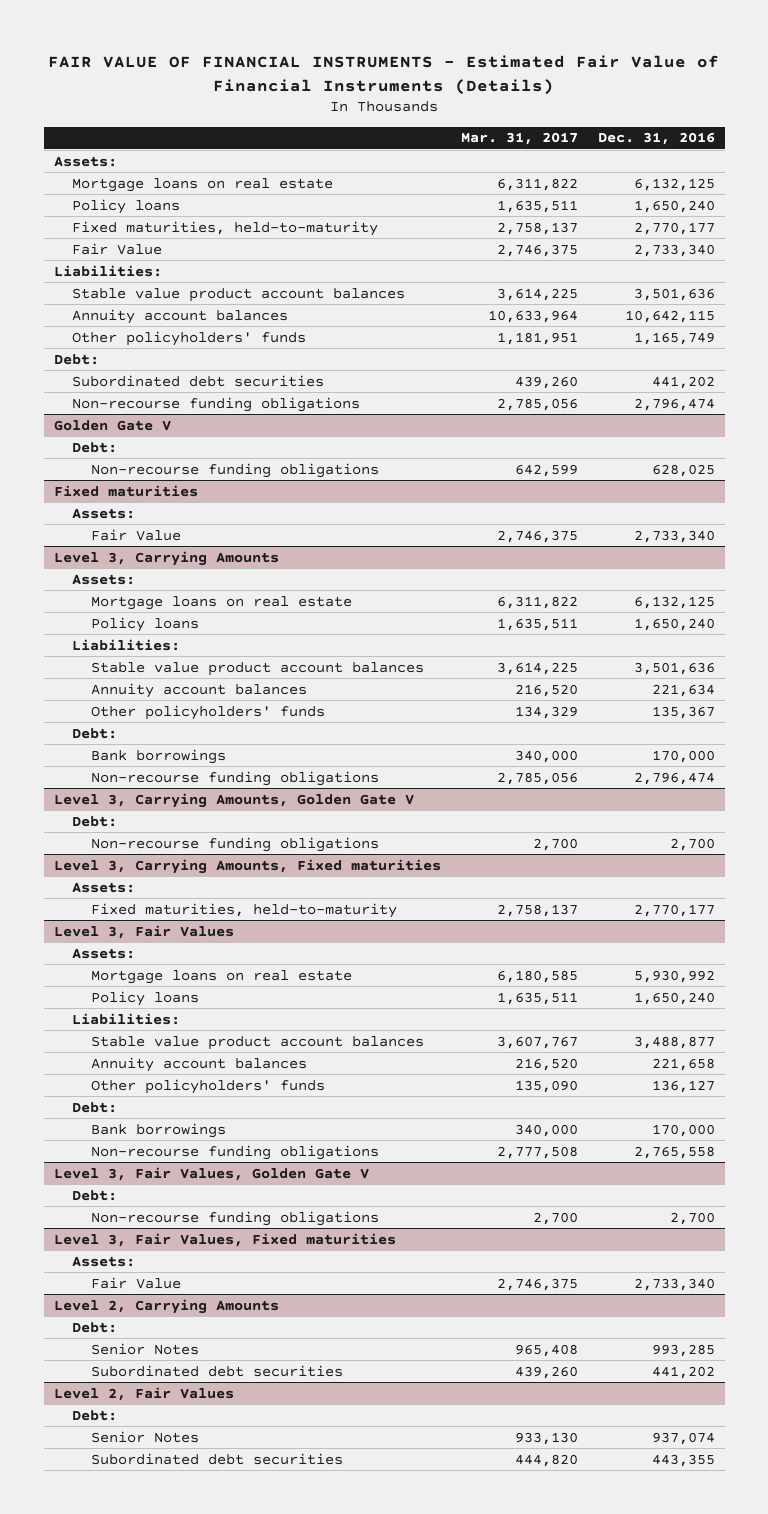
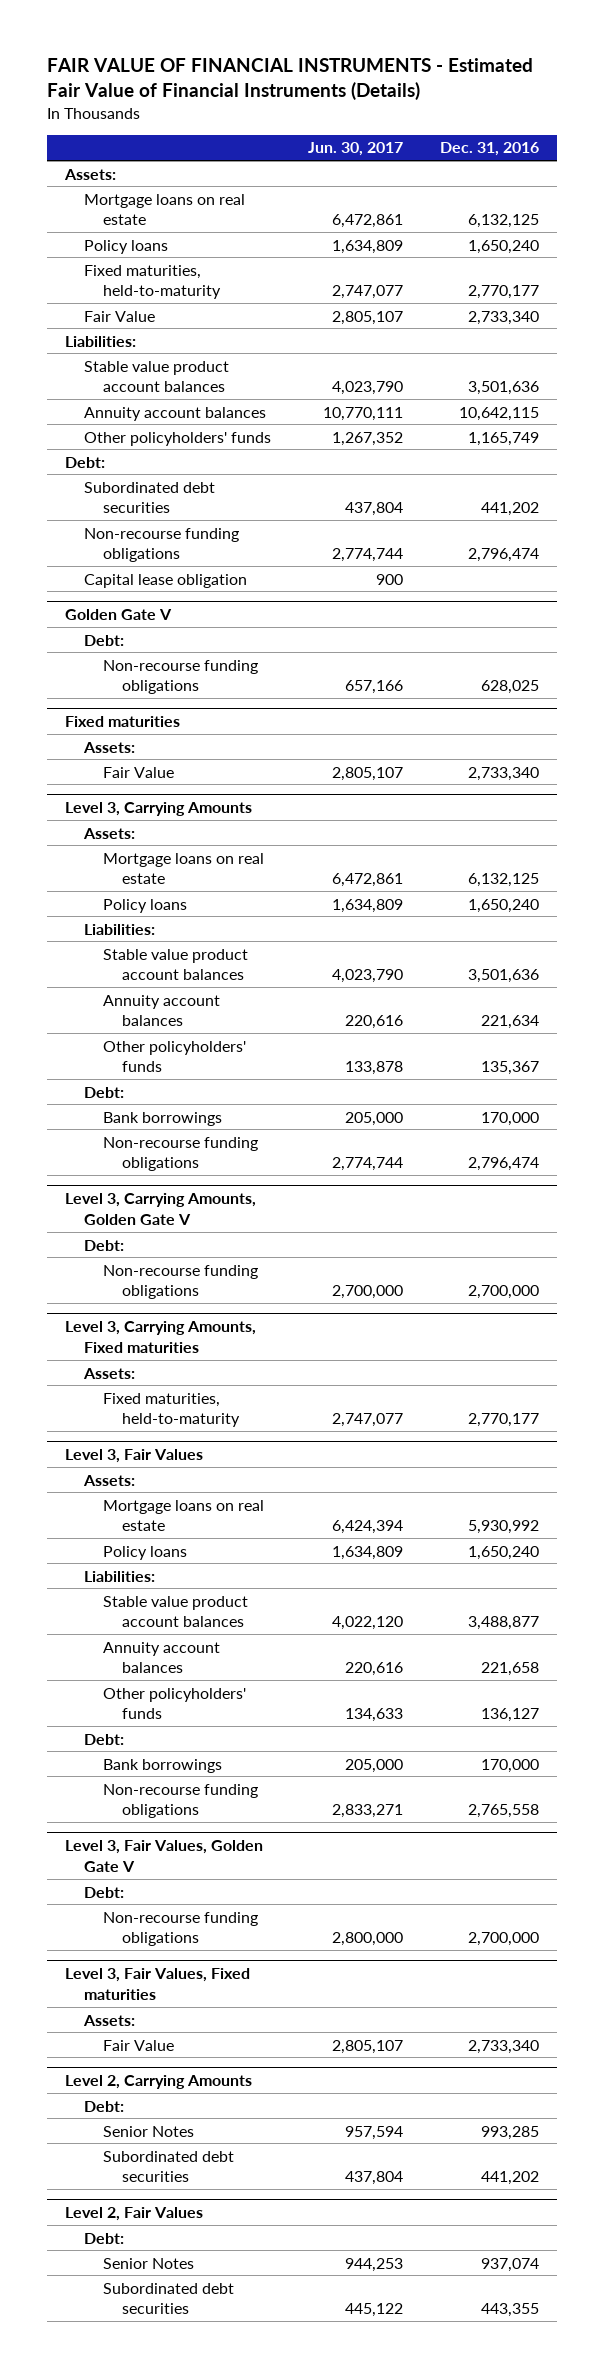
[460,132,578,146] Mar. 31, 2017 -> none
none -> [307,142,403,157] Jun. 30, 2017
none -> [83,573,247,588] Capital lease obligation
[669,837,715,851] 2,700 -> [467,1285,539,1300] 2,700,000
[669,1211,715,1225] 2,700 -> [467,1932,539,1947] 2,700,000

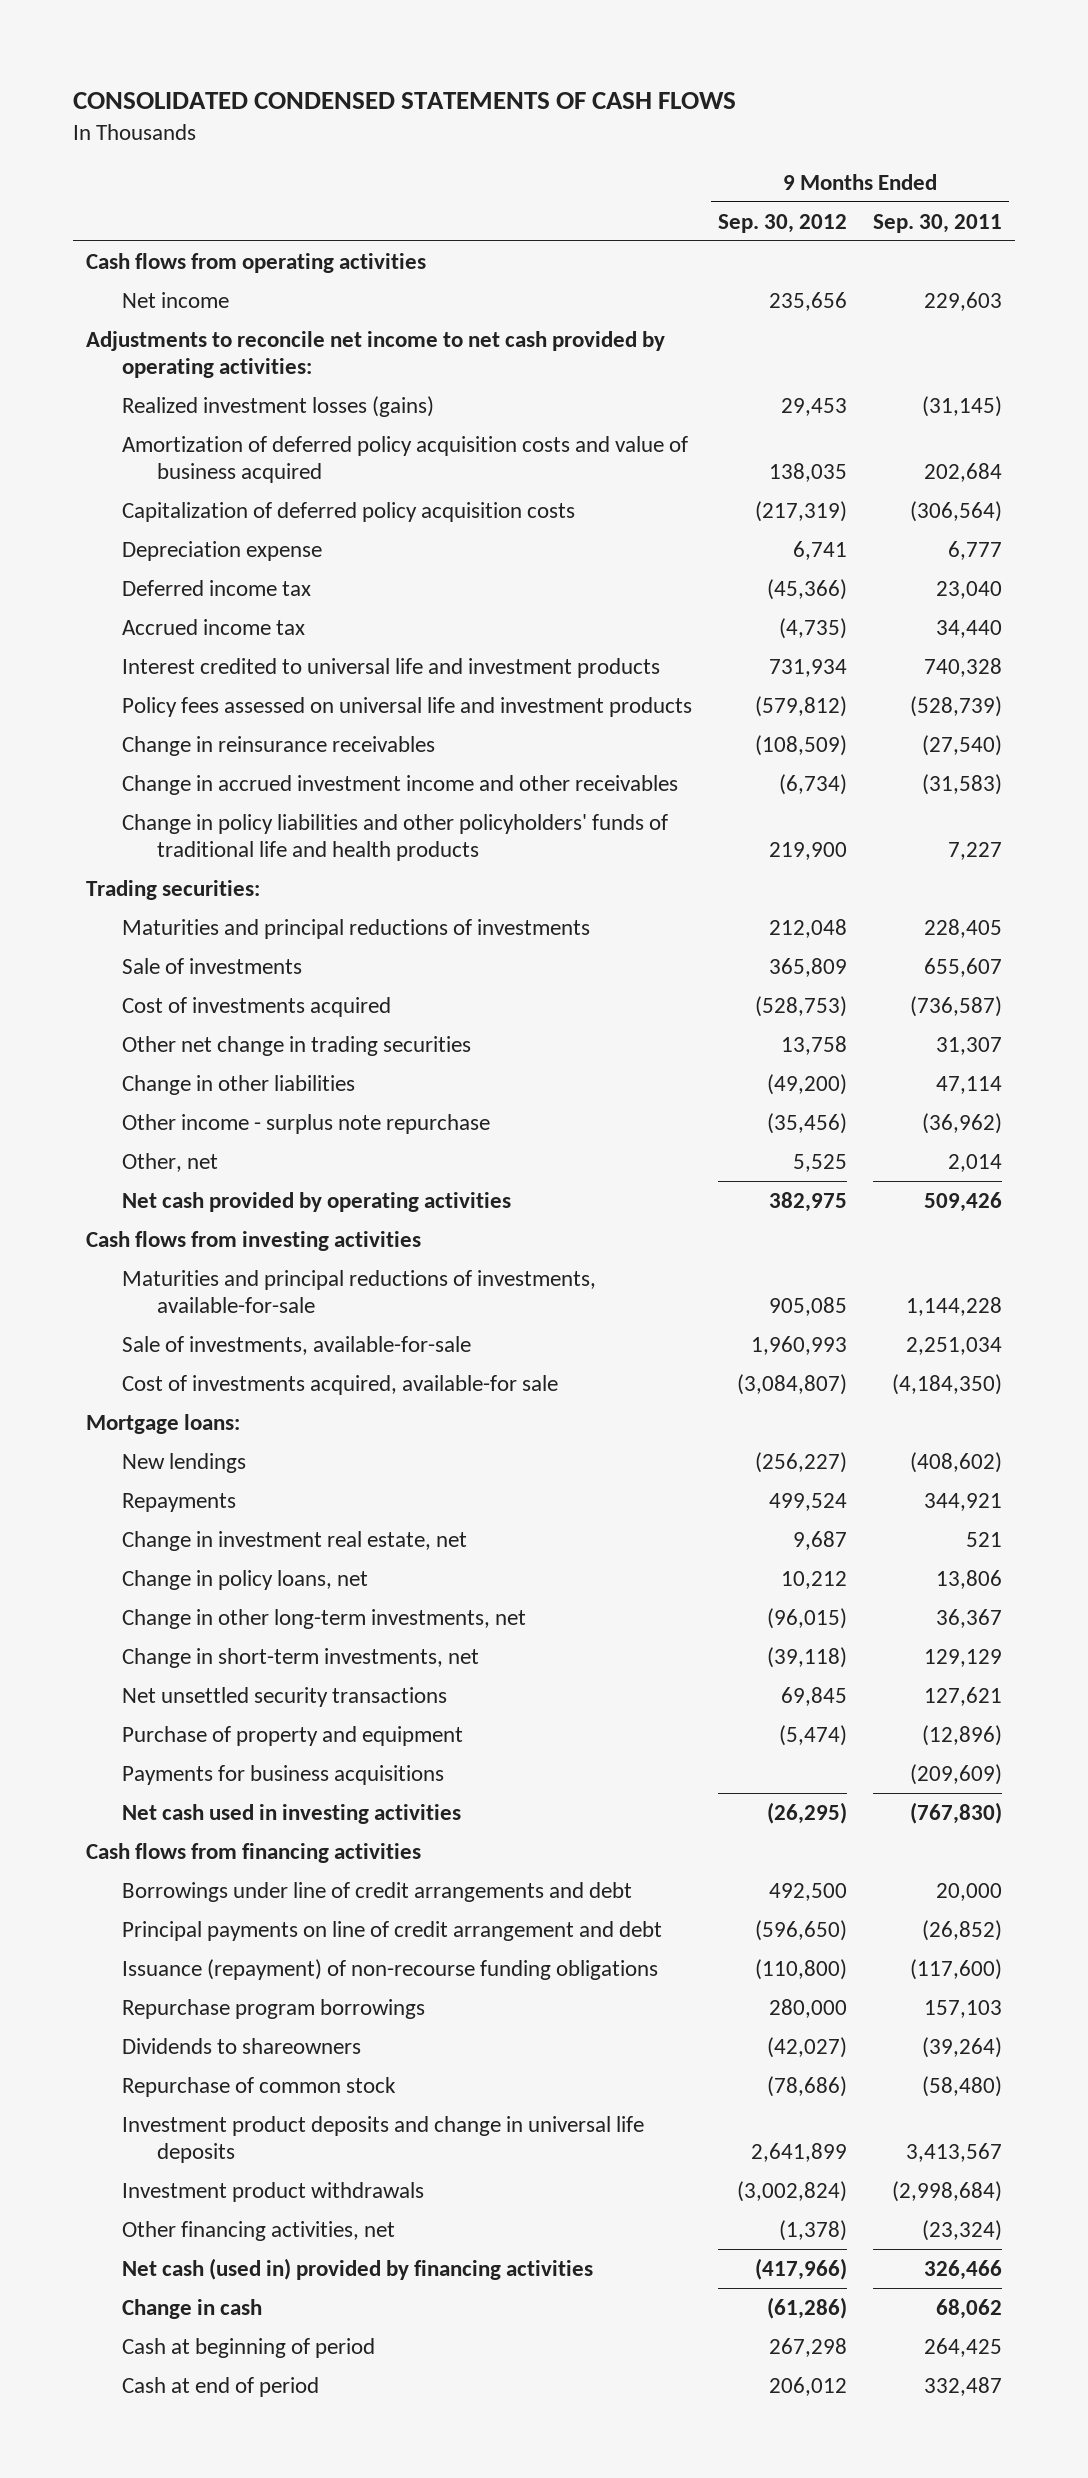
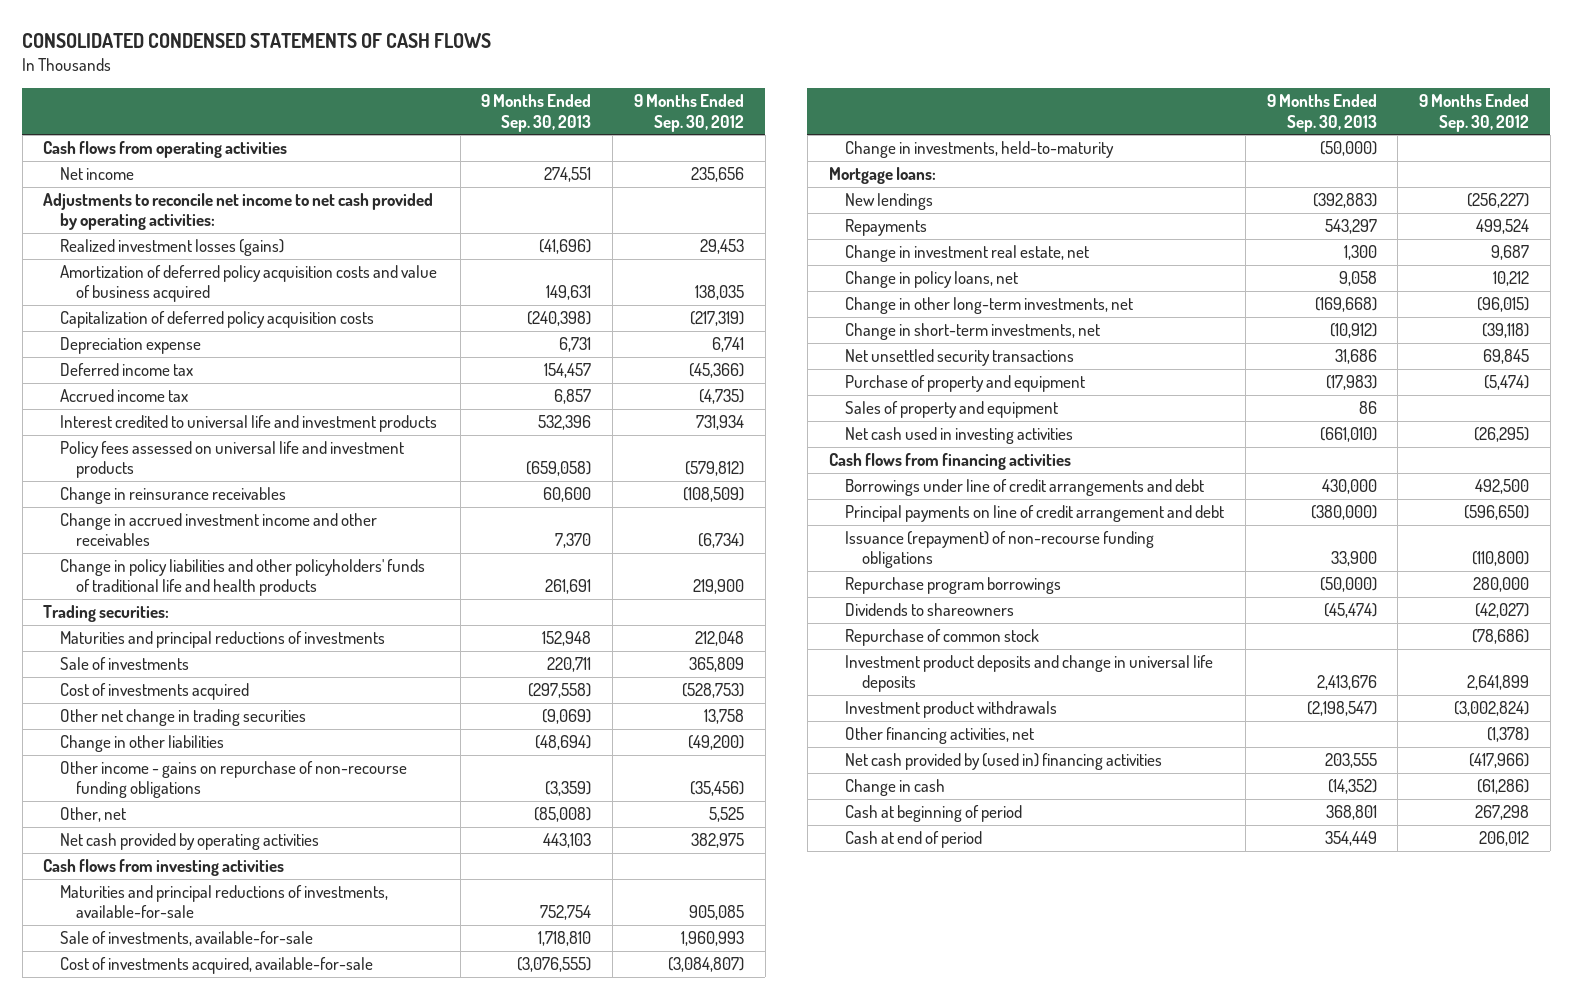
[873,213,1003,233] Sep. 30, 2011 -> none
none -> [481,94,592,132] 9 Months Ended Sep. 30, 2013
[121,1113,490,1134] Other income - surplus note repurchase -> [59,761,407,799] Other income - gains on repurchase of non-recourse funding obligations
[121,1374,558,1395] Cost of investments acquired, available-for sale -> [59,957,373,975] Cost of investments acquired, available-for-sale
none -> [845,141,1115,159] Change in investments, held-to-maturity
[121,1764,444,1785] Payments for business acquisitions -> none
none -> [845,401,1059,419] Sales of property and equipment
[121,2257,593,2280] Net cash (used in) provided by financing activities -> [845,753,1163,771] Net cash provided by (used in) financing activities

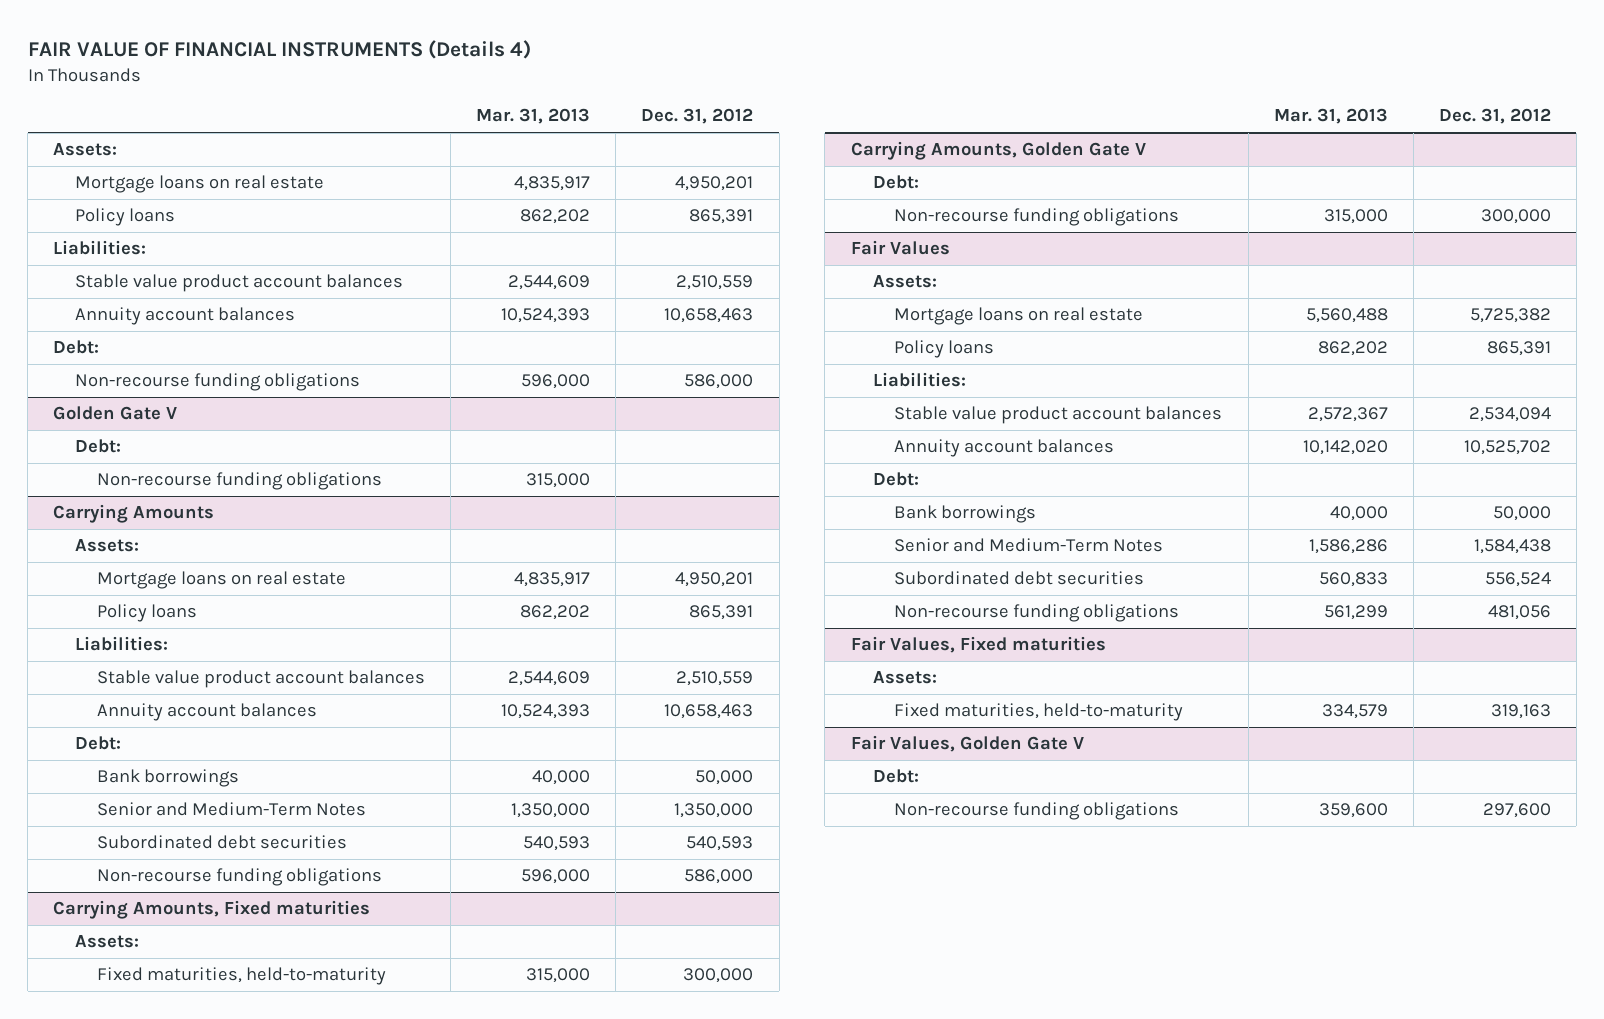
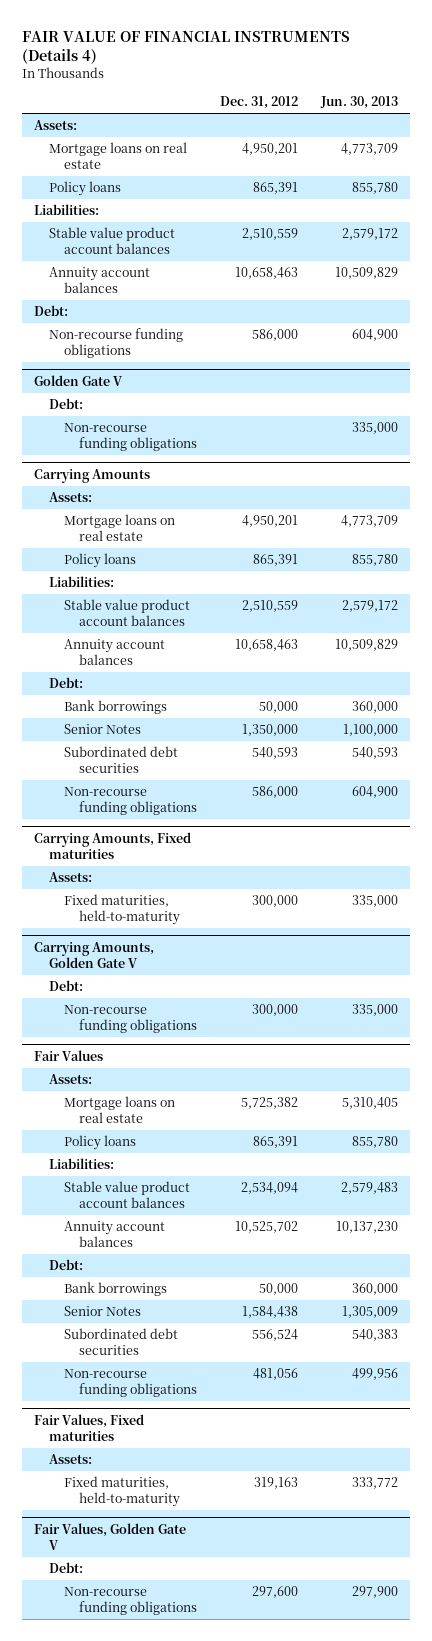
[476,108,591,125] Mar. 31, 2013 -> none
none -> [320,96,399,110] Jun. 30, 2013
[97,802,367,817] Senior and Medium-Term Notes -> [63,724,141,735] Senior Notes
[894,538,1164,553] Senior and Medium-Term Notes -> [63,1306,141,1317] Senior Notes

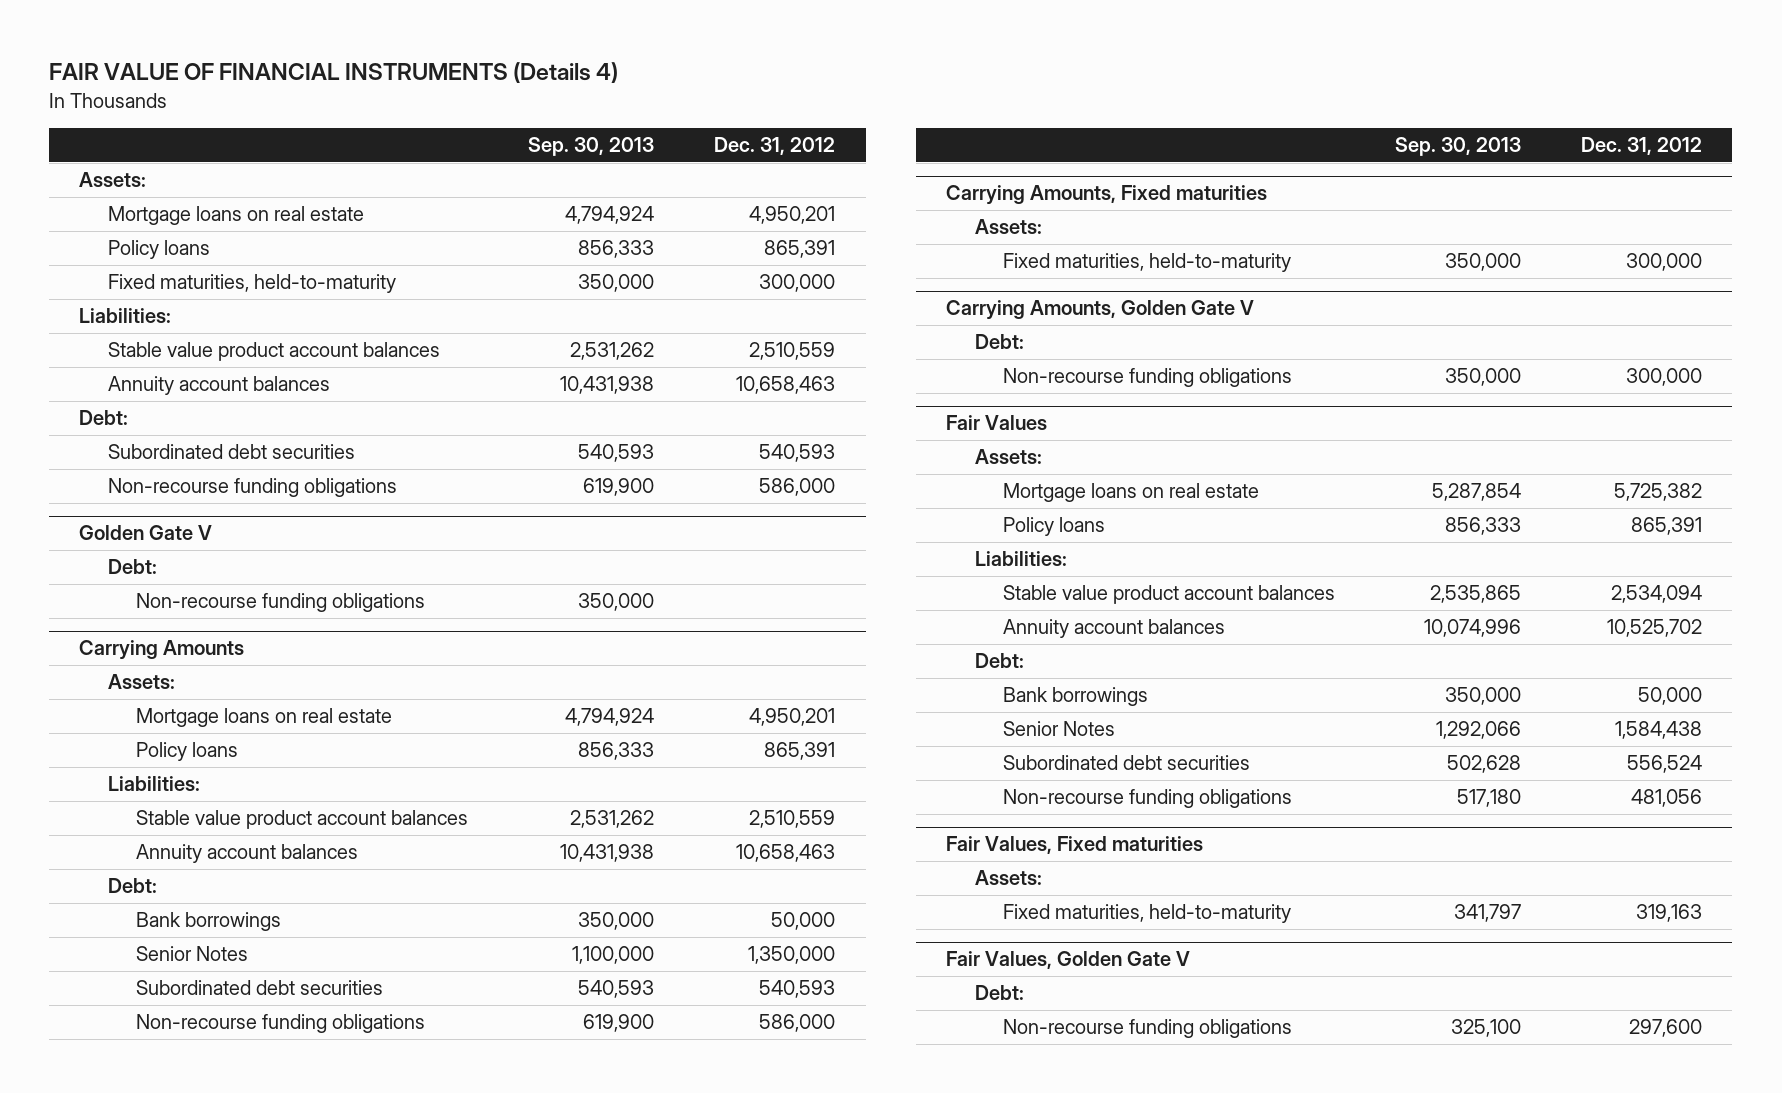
[320,96,399,110] Jun. 30, 2013 -> none
none -> [528,137,655,157] Sep. 30, 2013
none -> [107,274,396,294] Fixed maturities, held-to-maturity
none -> [107,444,355,460] Subordinated debt securities

